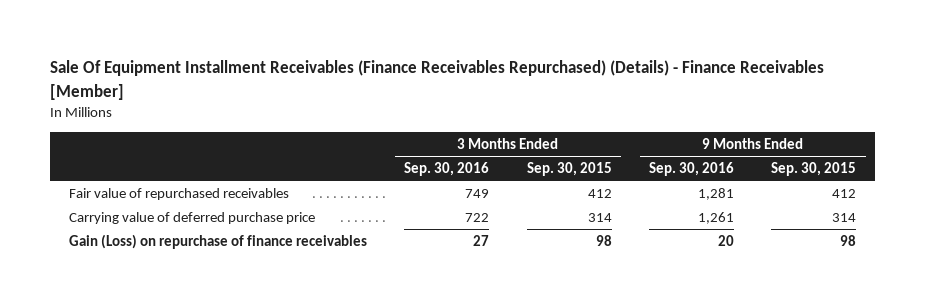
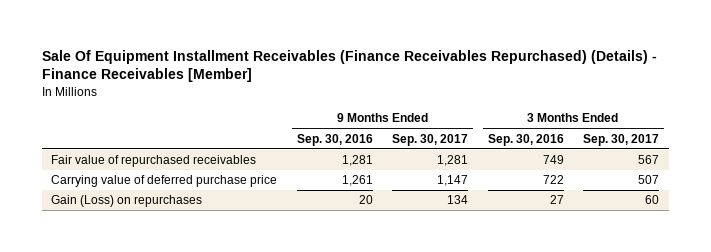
[526,162,612,177] Sep. 30, 2015 -> none
[771,162,857,177] Sep. 30, 2015 -> none
none -> [392,133,469,146] Sep. 30, 2017
none -> [583,133,660,146] Sep. 30, 2017
[68,233,367,249] Gain (Loss) on repurchase of finance receivables -> [51,195,203,208] Gain (Loss) on repurchases

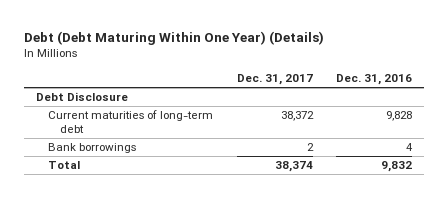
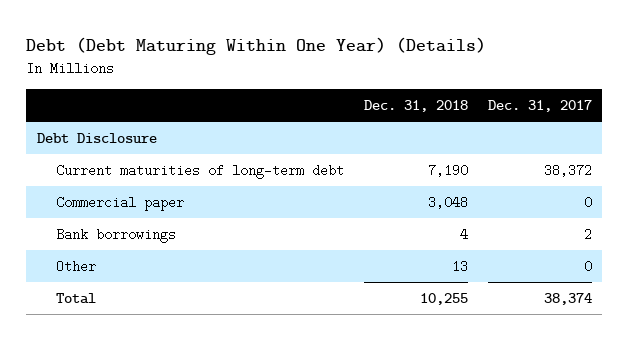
[336,74,413,86] Dec. 31, 2016 -> none
none -> [363,100,468,113] Dec. 31, 2018
none -> [55,195,184,211] Commercial paper
none -> [55,259,96,273] Other

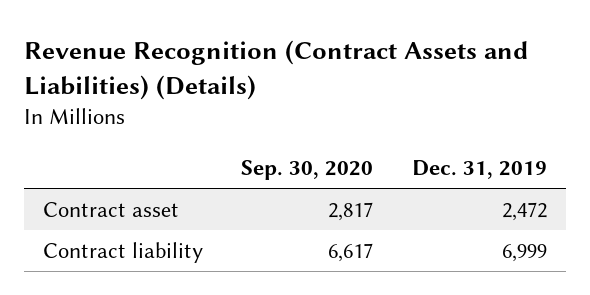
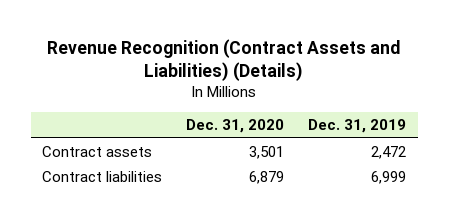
[241,159,374,180] Sep. 30, 2020 -> none
none -> [186,119,285,134] Dec. 31, 2020
[43,202,180,218] Contract asset -> [42,146,153,158] Contract assets
[43,242,204,264] Contract liability -> [42,171,163,183] Contract liabilities

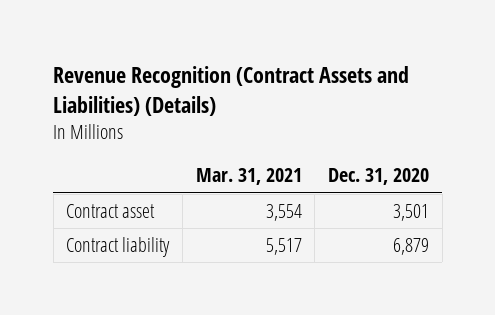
[308,119,407,134] Dec. 31, 2019 -> none
none -> [195,168,302,186] Mar. 31, 2021
[42,146,153,158] Contract assets -> [66,204,156,219] Contract asset
[42,171,163,183] Contract liabilities -> [66,237,171,258] Contract liability

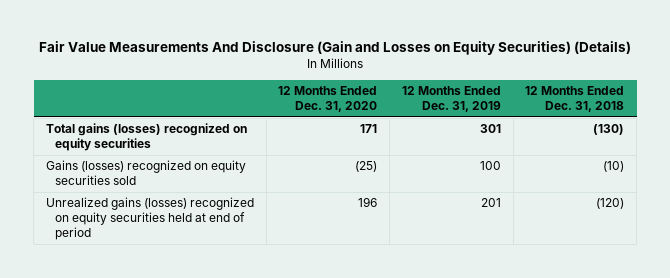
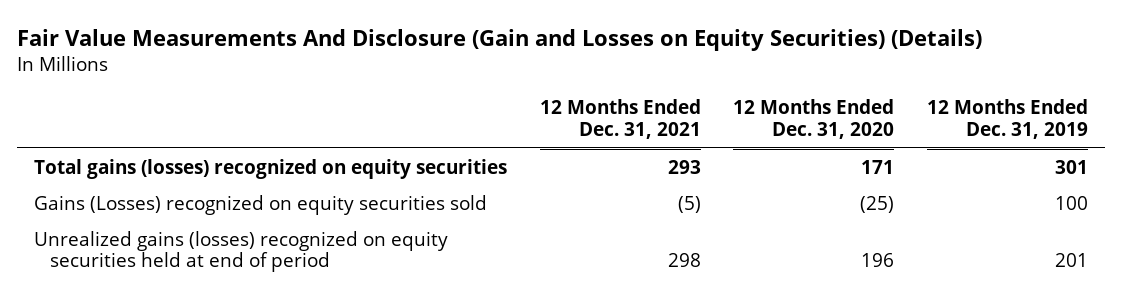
[525,86,625,113] 12 Months Ended Dec. 31, 2018 -> none
none -> [539,99,701,140] 12 Months Ended Dec. 31, 2021
[45,160,246,186] Gains (losses) recognized on equity securities sold -> [33,194,487,215] Gains (Losses) recognized on equity securities sold

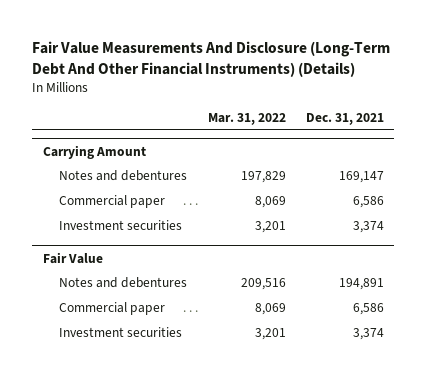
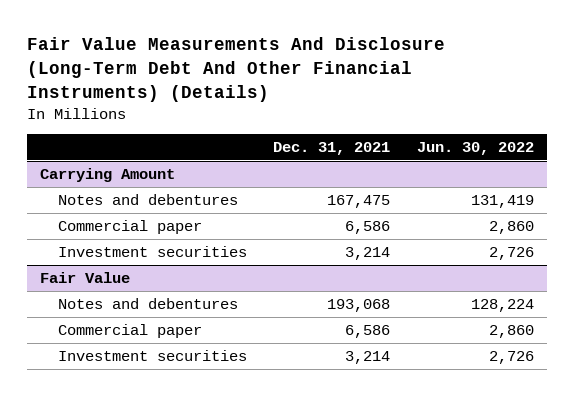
[207,113,286,126] Mar. 31, 2022 -> none
none -> [416,142,534,156] Jun. 30, 2022
[339,170,385,183] 169,147 -> [327,194,391,208] 167,475
[353,220,385,233] 3,374 -> [345,246,391,260] 3,214
[339,277,385,290] 194,891 -> [327,298,391,312] 193,068
[353,327,385,340] 3,374 -> [345,350,391,364] 3,214

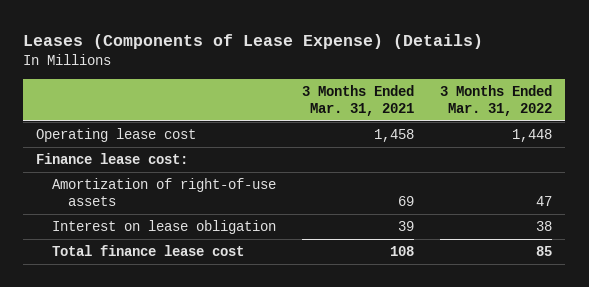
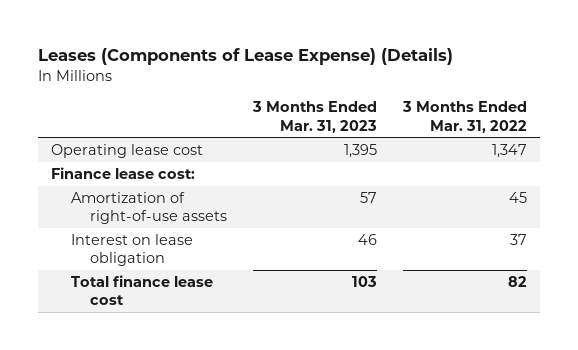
[302,85,415,117] 3 Months Ended Mar. 31, 2021 -> none
none -> [251,101,377,133] 3 Months Ended Mar. 31, 2023
[512,129,553,143] 1,448 -> [491,143,527,158] 1,347
[536,196,553,207] 47 -> [508,191,527,203] 45
[536,221,553,232] 38 -> [509,233,527,245] 37
[536,246,553,257] 85 -> [507,275,527,287] 82

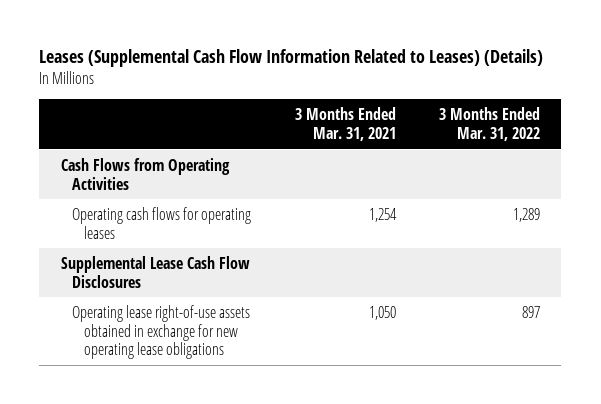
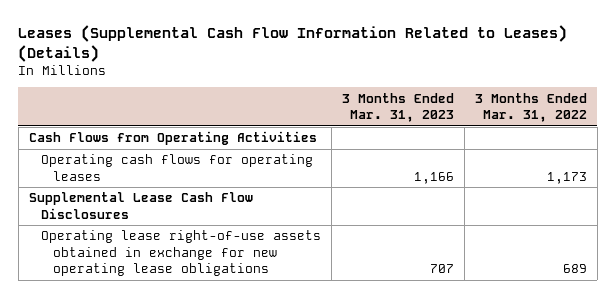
[294,106,396,141] 3 Months Ended Mar. 31, 2021 -> none
none -> [341,92,454,123] 3 Months Ended Mar. 31, 2023
[512,207,540,222] 1,289 -> [546,171,587,184] 1,173
[521,305,540,318] 897 -> [562,264,587,274] 689

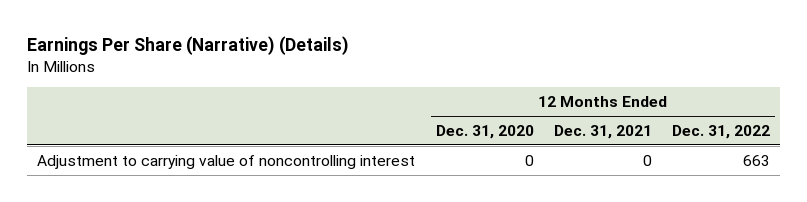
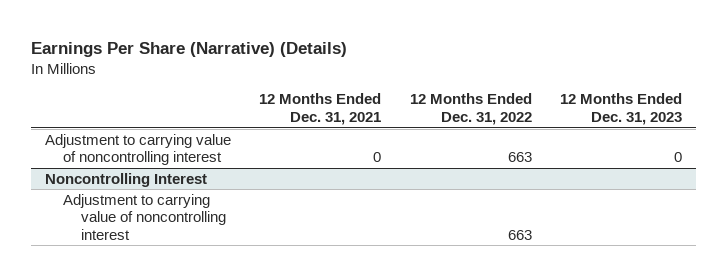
[435,124,534,139] Dec. 31, 2020 -> none
none -> [560,93,683,125] 12 Months Ended Dec. 31, 2023
none -> [45,172,208,187] Noncontrolling Interest
none -> [63,193,226,240] Adjustment to carrying value of noncontrolling interest

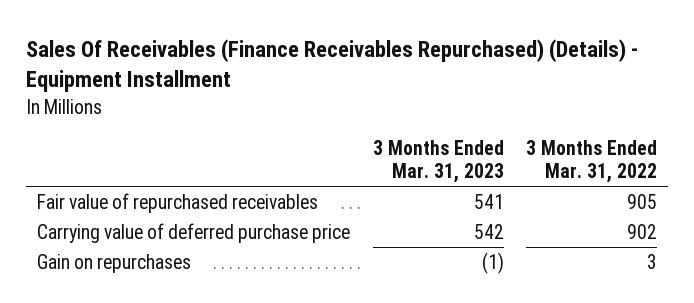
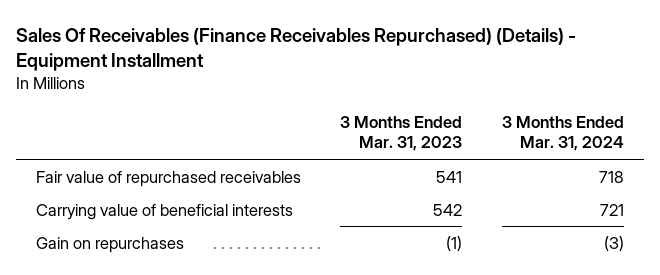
[525,140,657,184] 3 Months Ended Mar. 31, 2022 -> none
none -> [501,115,624,152] 3 Months Ended Mar. 31, 2024
[37,222,351,243] Carrying value of deferred purchase price -> [36,203,294,220] Carrying value of beneficial interests

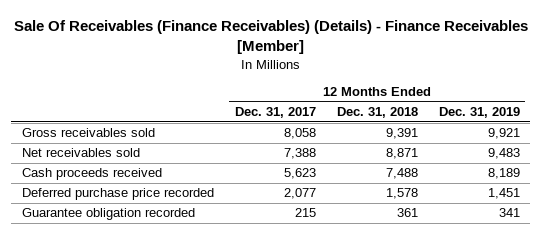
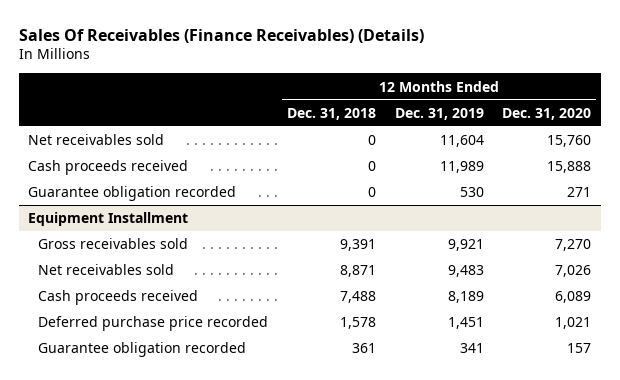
[13,20,528,55] Sale Of Receivables (Finance Receivables) (Details) - Finance Receivables [Member] -> [18,28,424,43] Sales Of Receivables (Finance Receivables) (Details)
[234,107,316,119] Dec. 31, 2017 -> none
none -> [502,107,592,120] Dec. 31, 2020
none -> [28,134,165,146] Net receivables sold
none -> [28,160,189,176] Cash proceeds received
none -> [28,186,237,202] Guarantee obligation recorded
none -> [28,212,189,227] Equipment Installment

